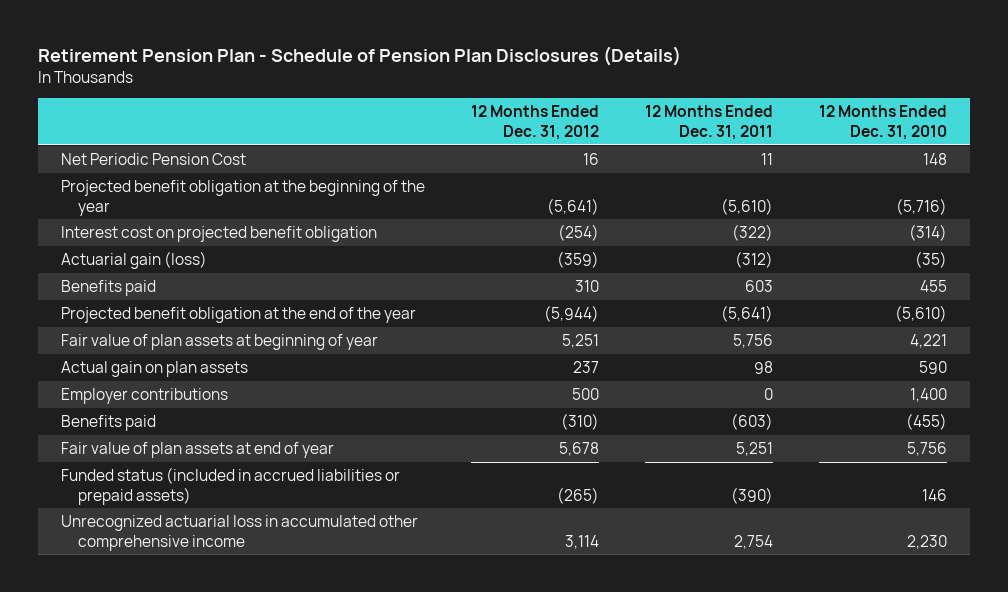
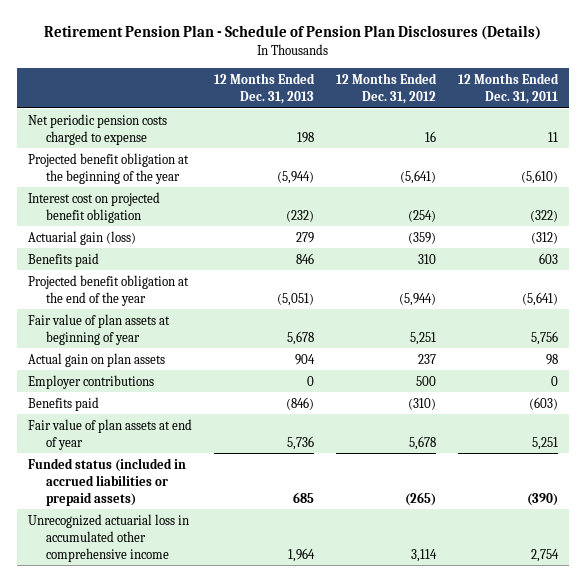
[818,105,947,140] 12 Months Ended Dec. 31, 2010 -> none
none -> [213,73,315,105] 12 Months Ended Dec. 31, 2013
[60,153,246,166] Net Periodic Pension Cost -> [27,113,167,145] Net periodic pension costs charged to expense

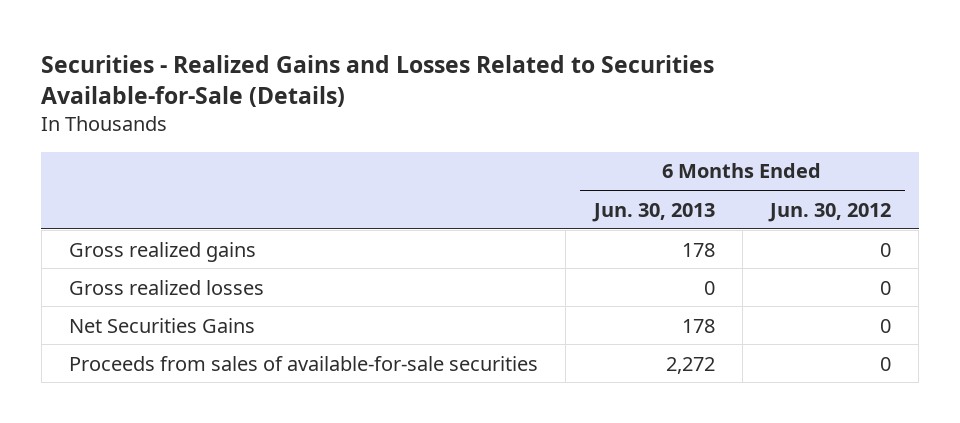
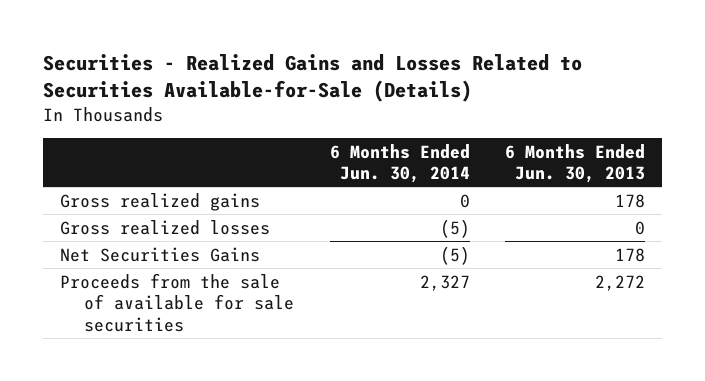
[767,202,891,222] Jun. 30, 2012 -> none
none -> [329,143,470,184] 6 Months Ended Jun. 30, 2014
[69,355,539,371] Proceeds from sales of available-for-sale securities -> [60,272,295,332] Proceeds from the sale of available for sale securities

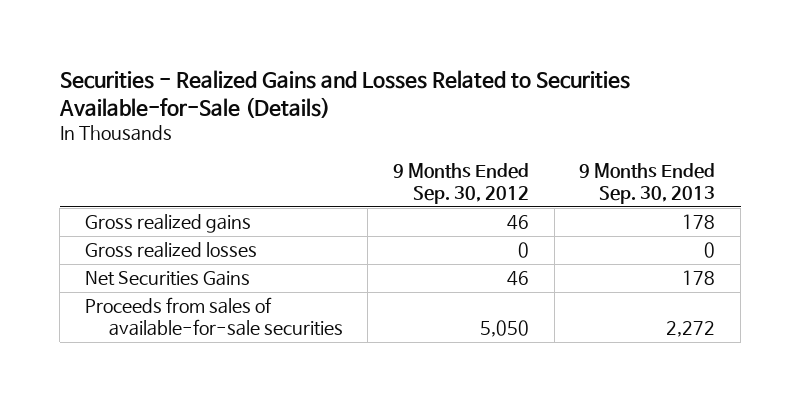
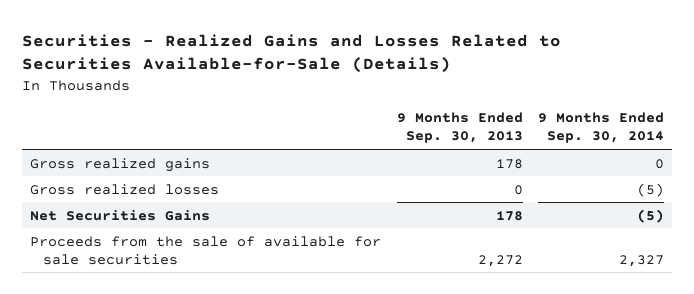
[393,163,530,205] 9 Months Ended Sep. 30, 2012 -> none
none -> [538,112,665,144] 9 Months Ended Sep. 30, 2014
[84,297,343,337] Proceeds from sales of available-for-sale securities -> [30,235,382,265] Proceeds from the sale of available for sale securities

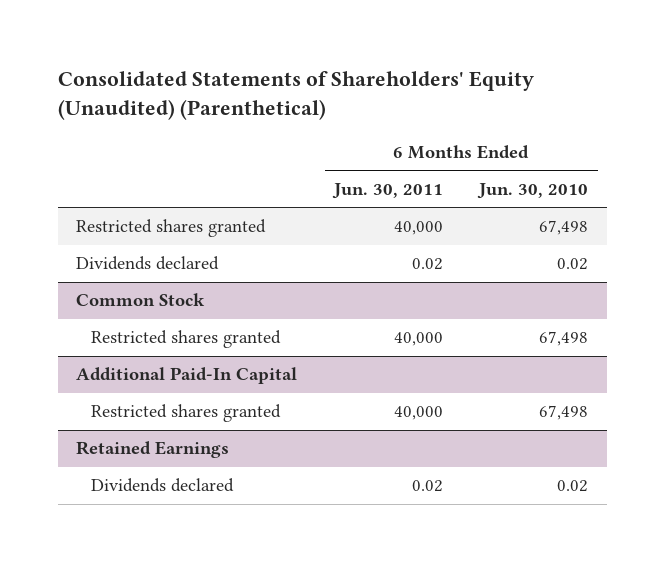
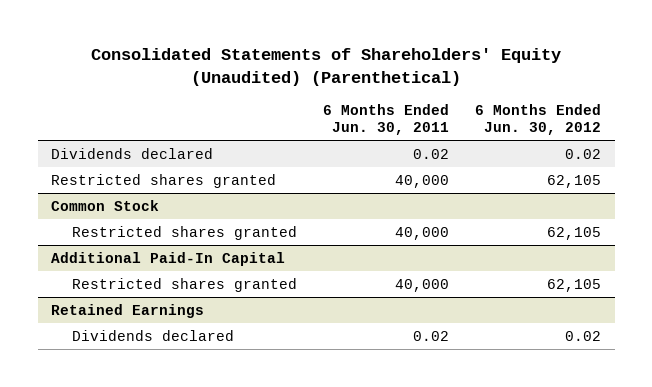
[477,182,589,199] Jun. 30, 2010 -> none
none -> [475,104,602,136] 6 Months Ended Jun. 30, 2012
[76,219,267,238] Restricted shares granted -> [50,173,276,188] Restricted shares granted

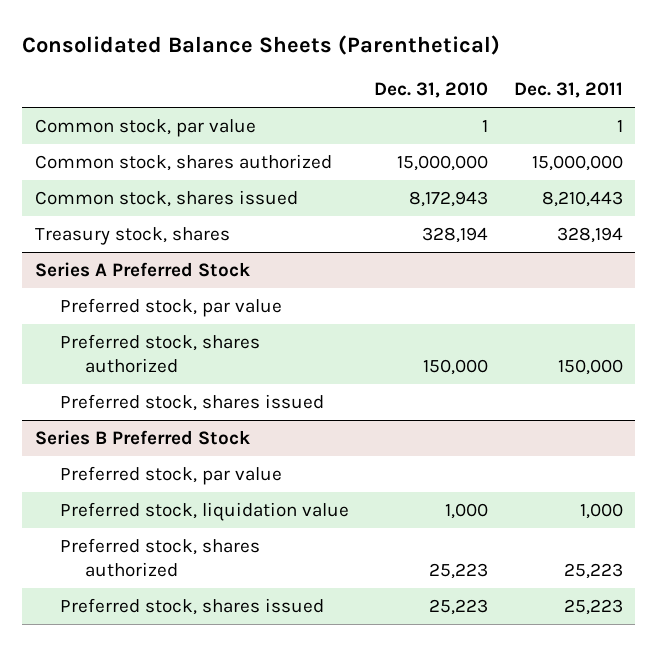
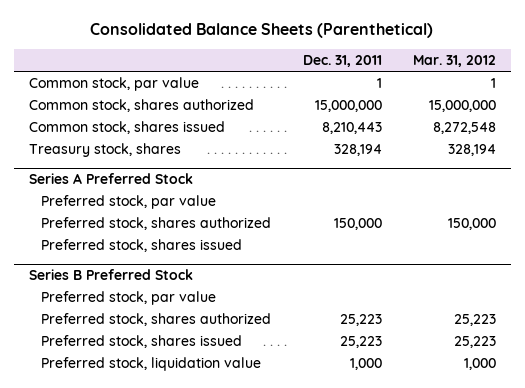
[374,82,489,99] Dec. 31, 2010 -> none
none -> [412,55,496,68] Mar. 31, 2012
[59,502,349,522] Preferred stock, liquidation value -> [41,356,262,371] Preferred stock, liquidation value

